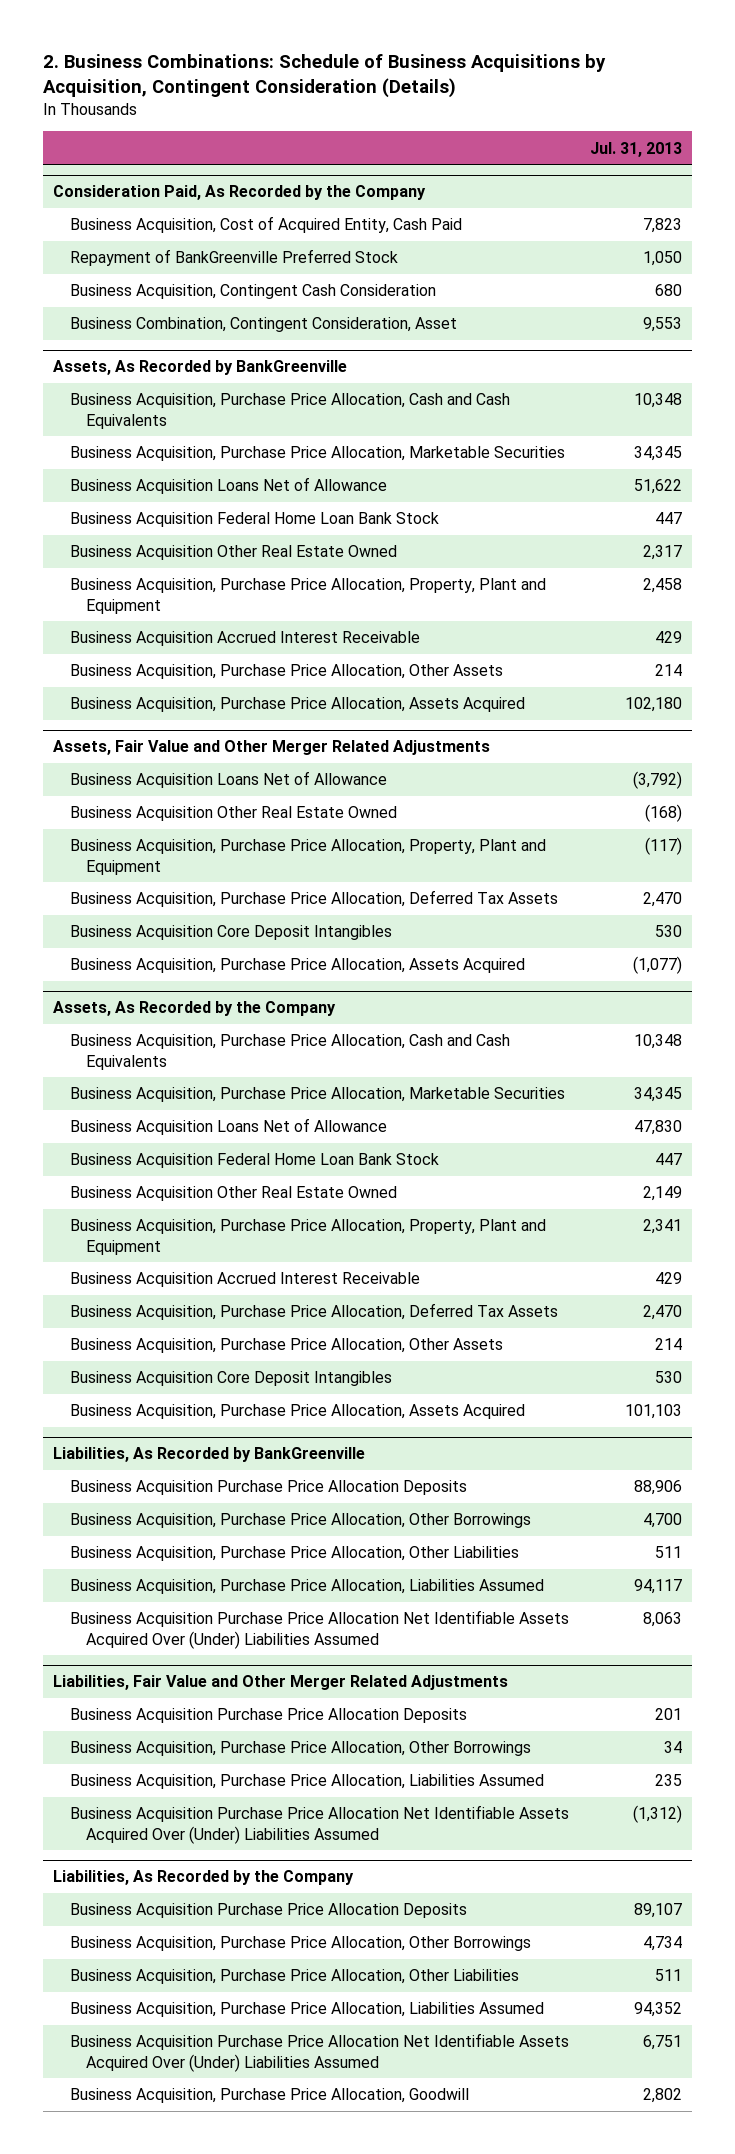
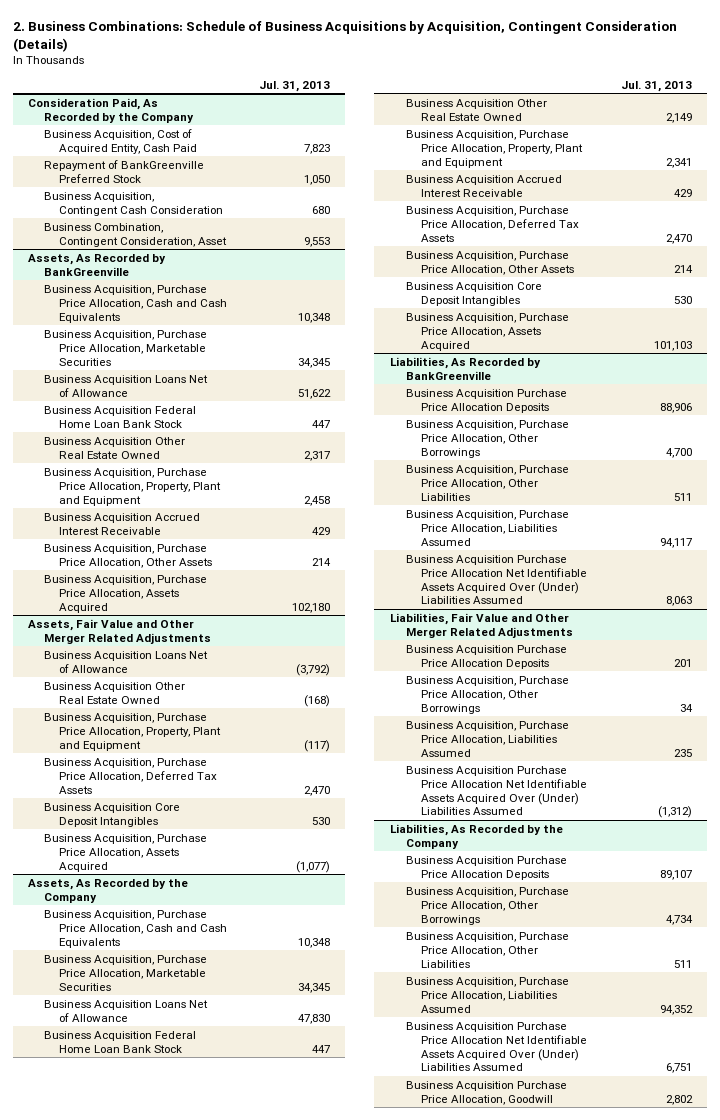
[69,2088,469,2104] Business Acquisition, Purchase Price Allocation, Goodwill -> [405,1080,567,1105] Business Acquisition Purchase Price Allocation, Goodwill

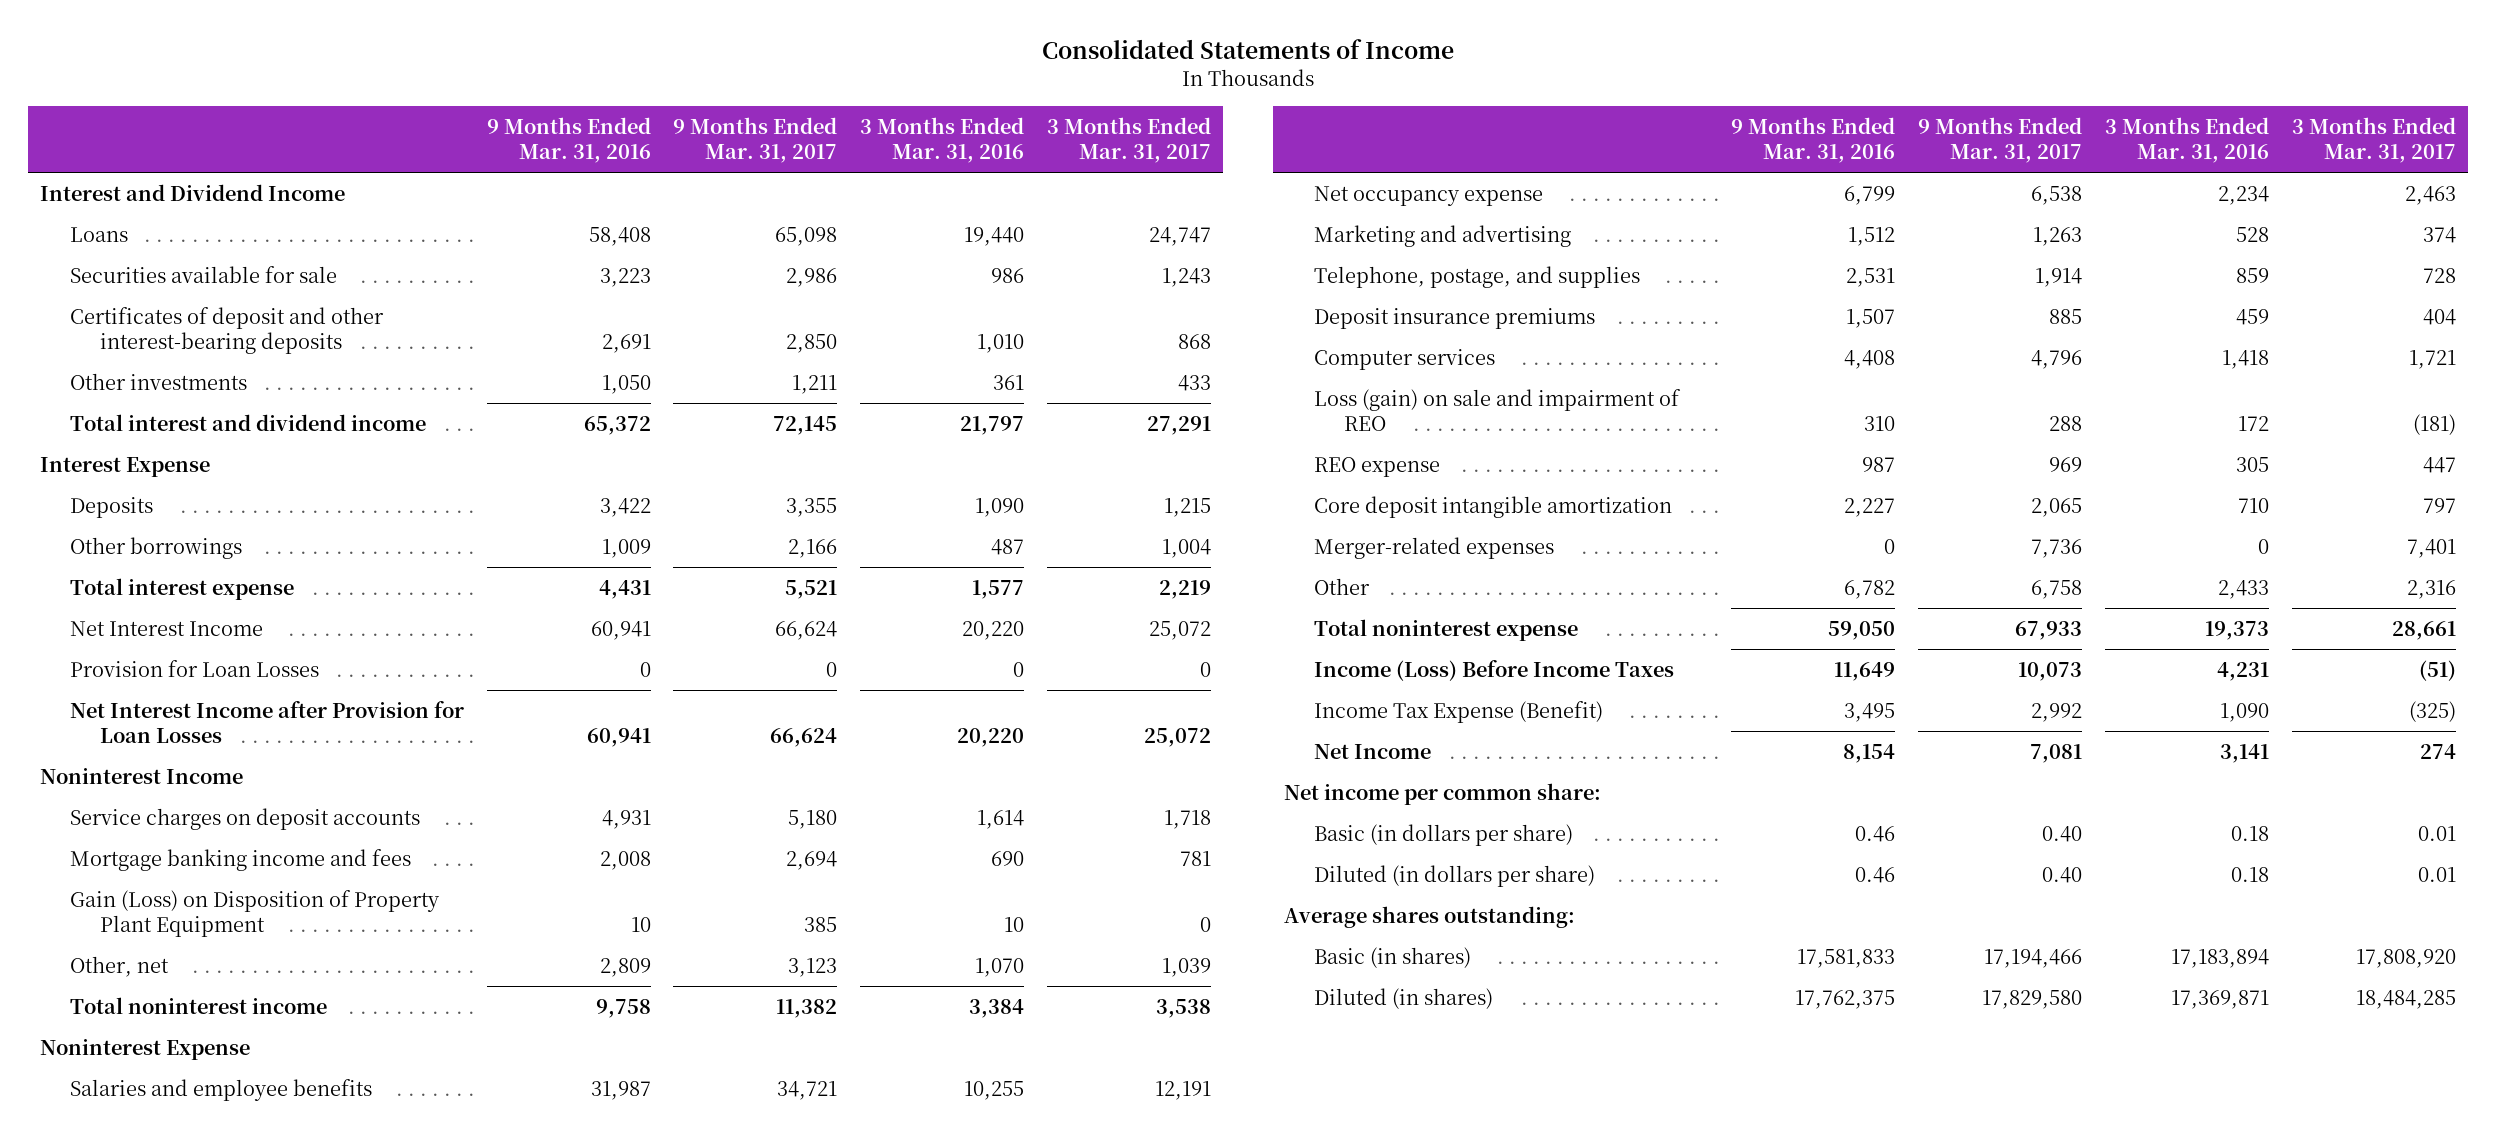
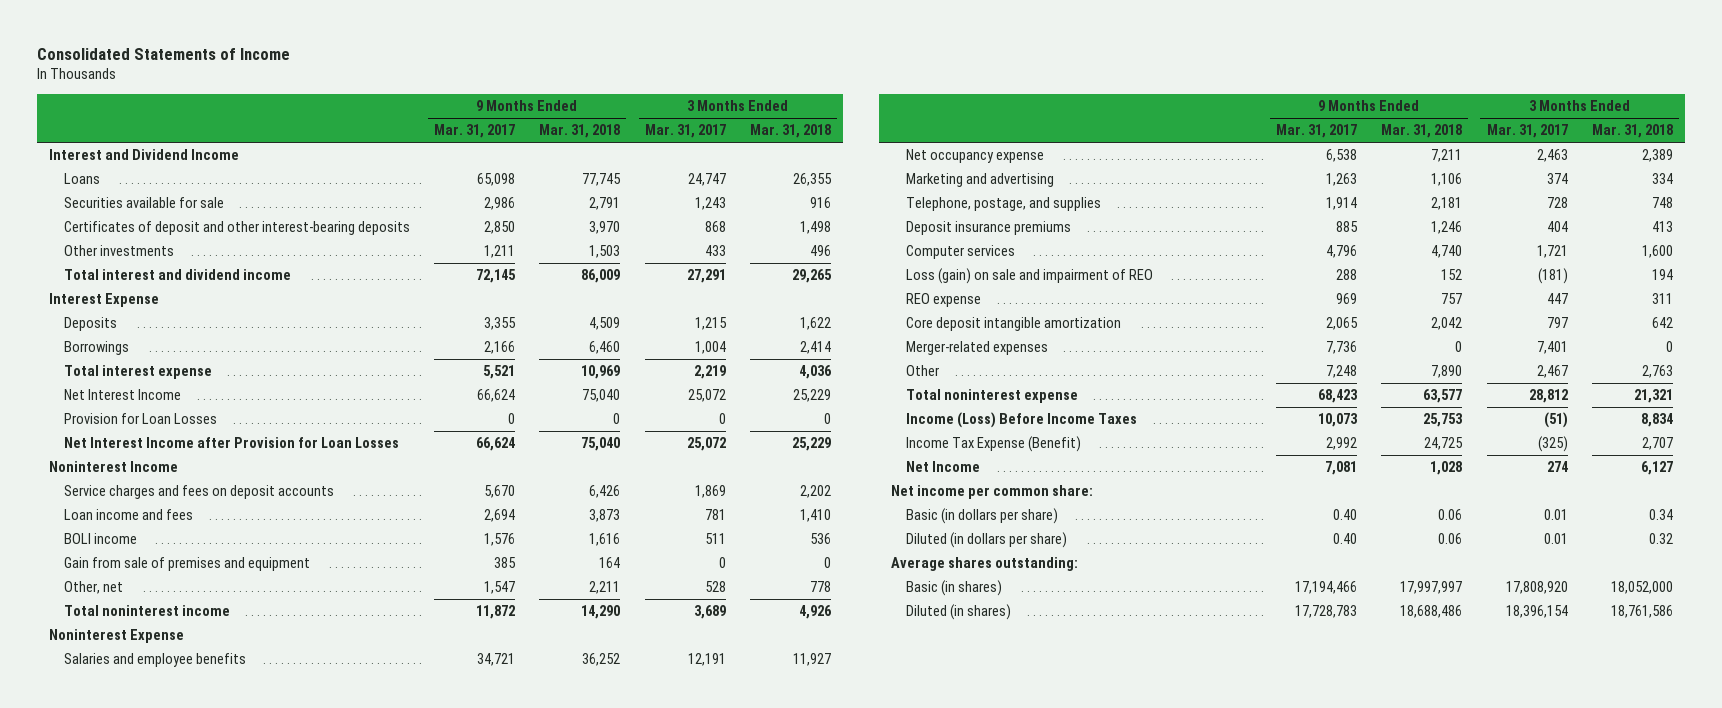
[486,116,651,164] 9 Months Ended Mar. 31, 2016 -> none
[860,116,1025,164] 3 Months Ended Mar. 31, 2016 -> none
none -> [539,124,621,139] Mar. 31, 2018
none -> [749,124,831,139] Mar. 31, 2018
[69,536,242,559] Other borrowings -> [64,341,130,356] Borrowings
[69,807,420,830] Service charges on deposit accounts -> [64,485,335,500] Service charges and fees on deposit accounts
[788,809,838,829] 5,180 -> [484,485,516,499] 5,670
[1164,809,1212,829] 1,718 -> [694,485,726,499] 1,869
[69,848,411,871] Mortgage banking income and fees -> [64,509,194,521] Loan income and fees
none -> [64,533,138,545] BOLI income
[69,889,440,937] Gain (Loss) on Disposition of Property Plant Equipment -> [64,557,311,572] Gain from sale of premises and equipment
[788,957,838,977] 3,123 -> [484,581,516,595] 1,547
[1162,957,1212,977] 1,039 -> [704,581,726,593] 528
[776,998,838,1018] 11,382 -> [476,605,516,620] 11,872
[1156,998,1212,1018] 3,538 -> [693,605,726,620] 3,689
[2031,579,2083,599] 6,758 -> [1326,365,1358,379] 7,248
[2407,579,2457,599] 2,316 -> [1536,365,1568,379] 2,467
[2015,620,2083,640] 67,933 -> [1318,389,1359,404] 68,423
[2392,620,2457,640] 28,661 -> [1528,389,1568,404] 28,812
[1982,989,2083,1009] 17,829,580 -> [1295,605,1358,619] 17,728,783
[2356,989,2457,1009] 18,484,285 -> [1505,605,1568,619] 18,396,154

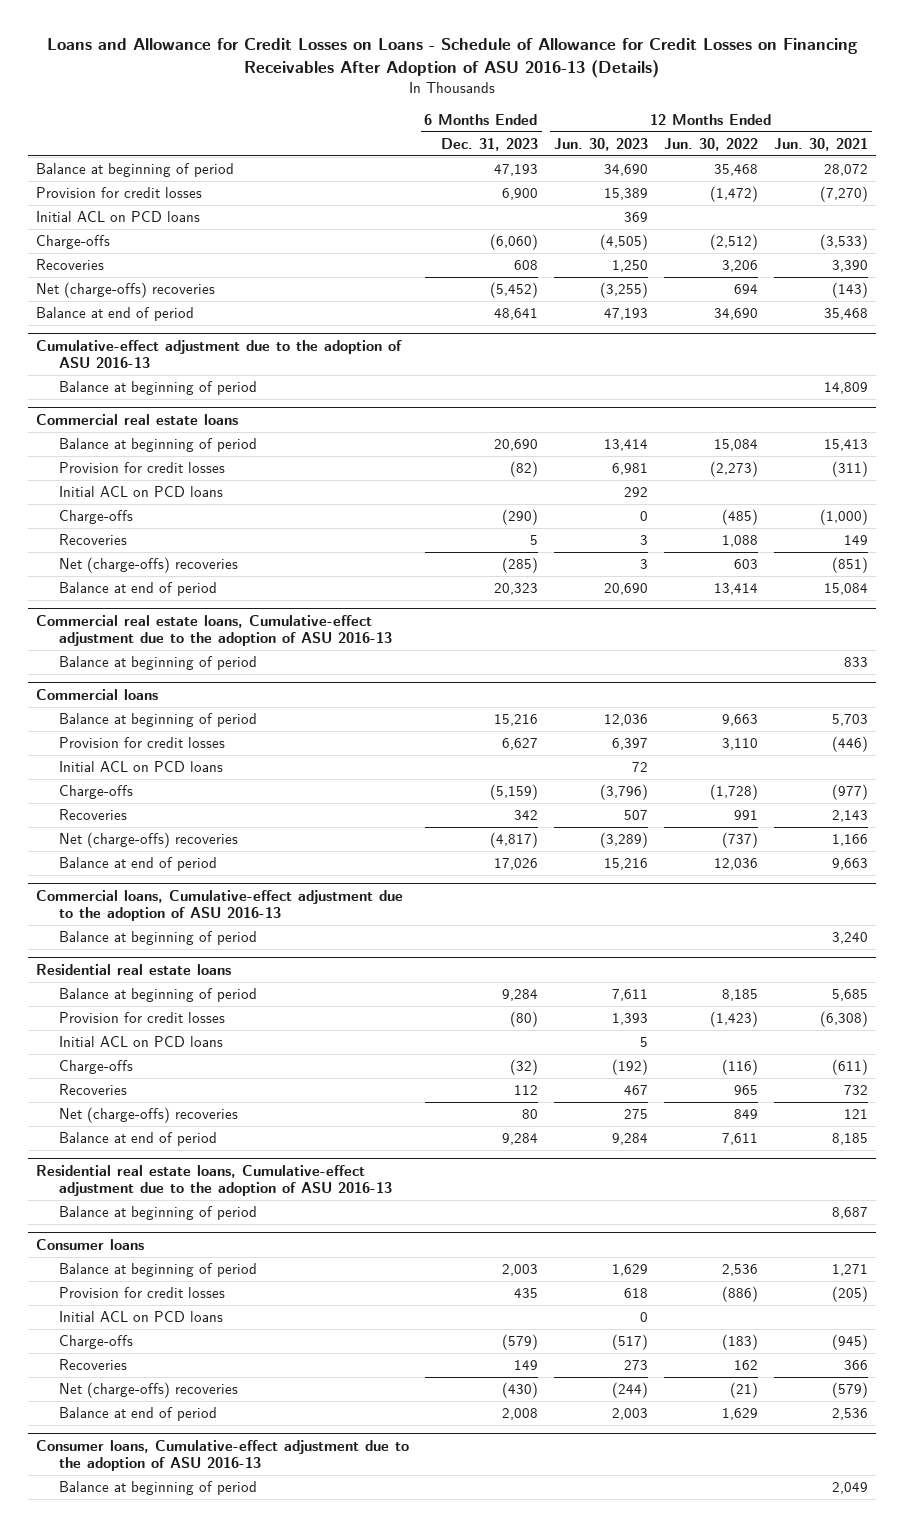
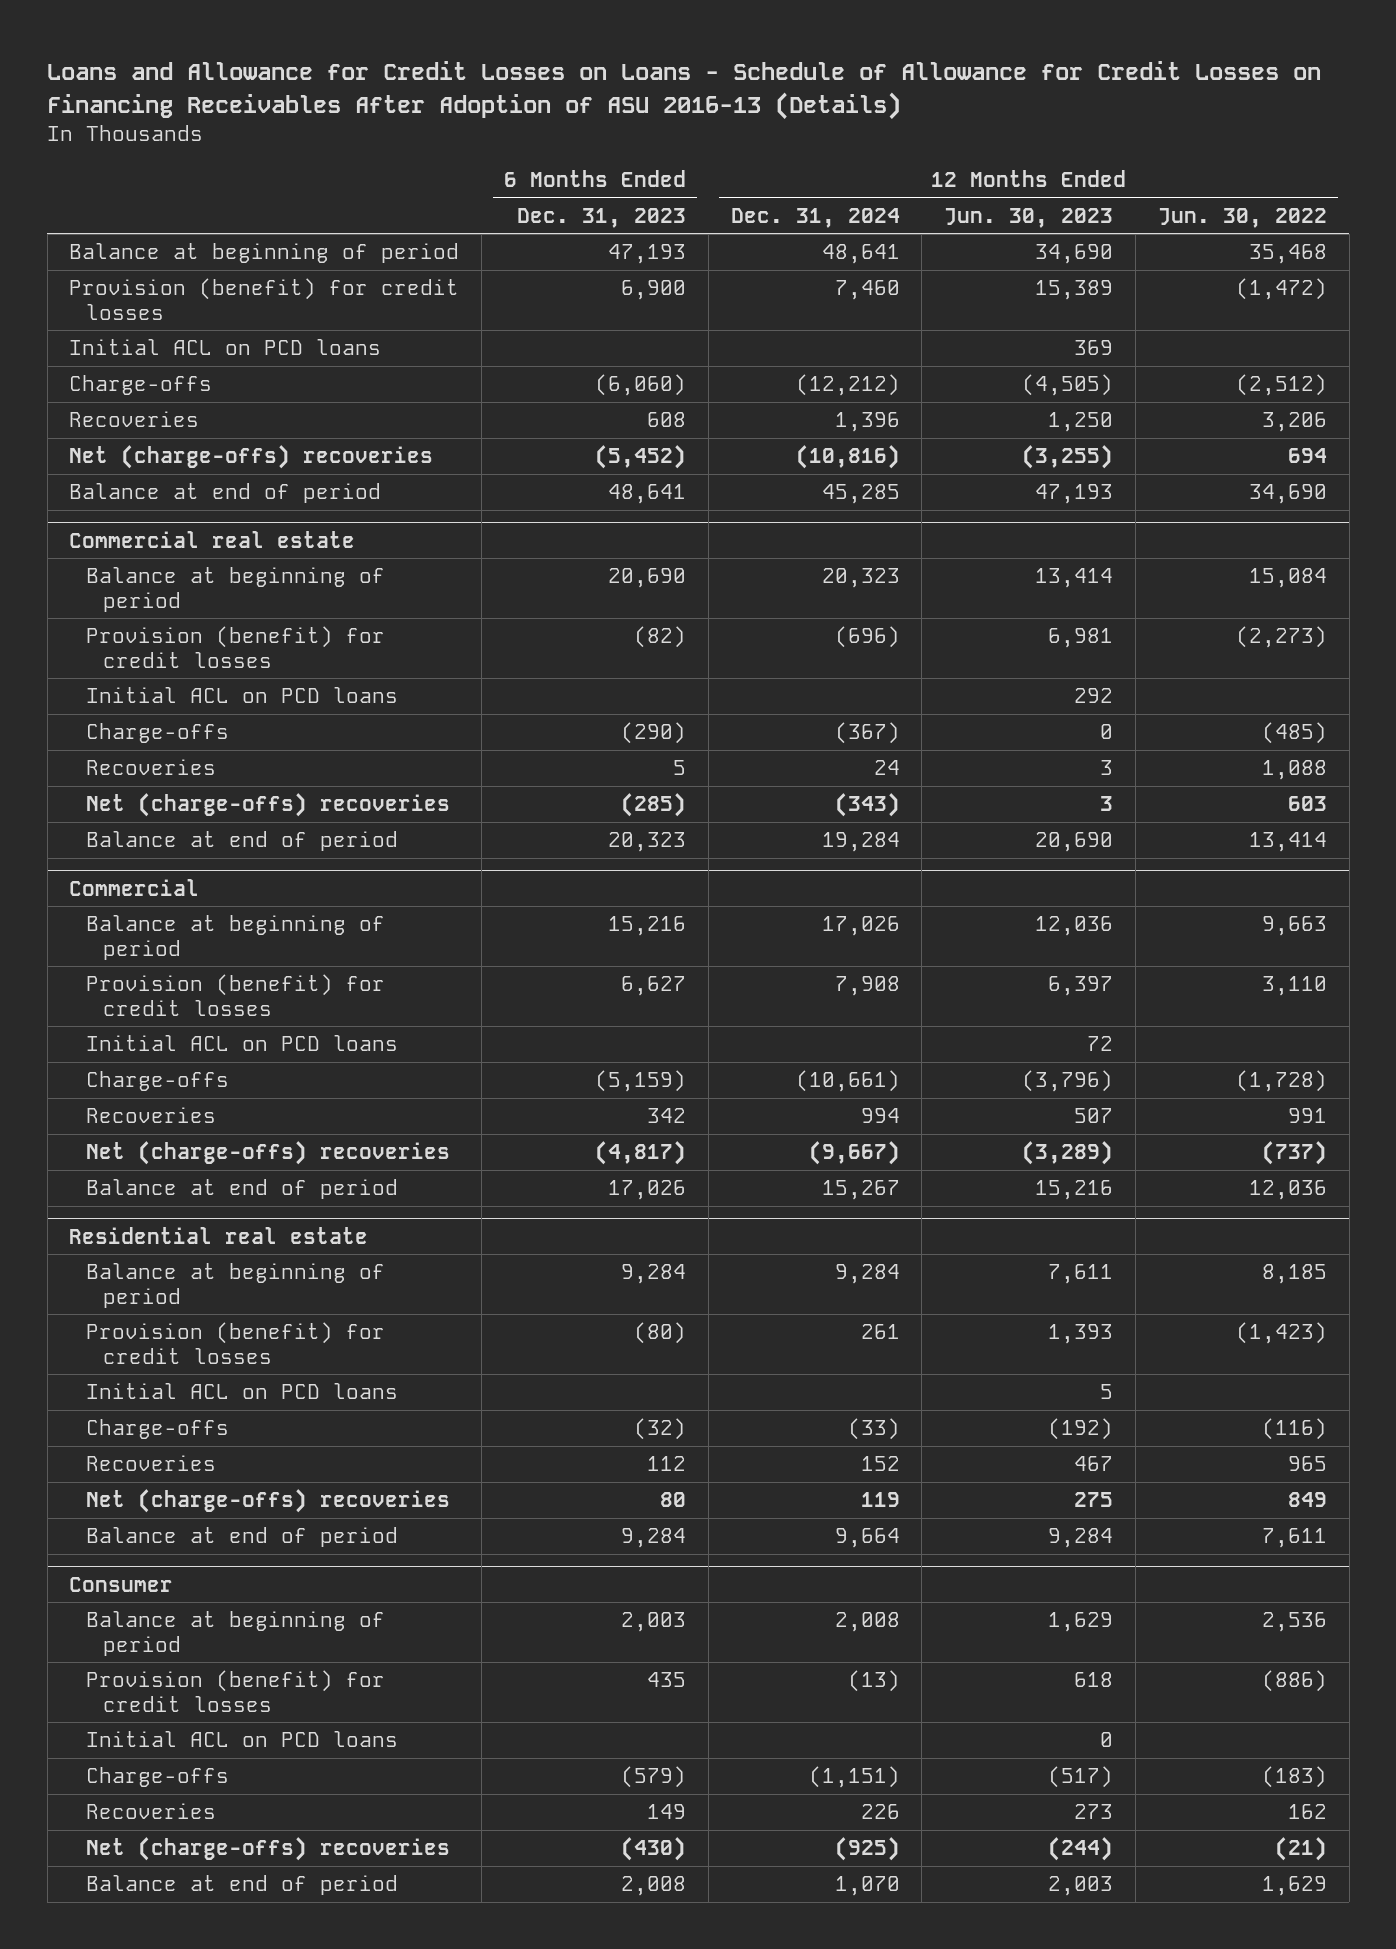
[774,137,869,151] Jun. 30, 2021 -> none
none -> [730,207,900,228] Dec. 31, 2024
[35,187,202,199] Provision for credit losses -> [69,278,460,320] Provision (benefit) for credit losses
[35,339,402,368] Cumulative-effect adjustment due to the adoption of ASU 2016-13 -> none
[59,381,258,396] Balance at beginning of period -> none
[35,413,238,425] Commercial real estate loans -> [69,530,356,548] Commercial real estate
[59,462,226,474] Provision for credit losses -> [86,626,386,668] Provision (benefit) for credit losses
[35,614,393,646] Commercial real estate loans, Cumulative-effect adjustment due to the adoption of ASU 2016-13 -> none
[59,656,258,671] Balance at beginning of period -> none
[35,688,158,700] Commercial loans -> [69,878,200,896] Commercial
[59,737,226,749] Provision for credit losses -> [86,974,386,1016] Provision (benefit) for credit losses
[35,889,403,921] Commercial loans, Cumulative-effect adjustment due to the adoption of ASU 2016-13 -> none
[59,931,258,946] Balance at beginning of period -> none
[35,963,231,975] Residential real estate loans -> [69,1226,369,1244] Residential real estate
[59,1012,226,1024] Provision for credit losses -> [86,1322,386,1364] Provision (benefit) for credit losses
[35,1164,393,1196] Residential real estate loans, Cumulative-effect adjustment due to the adoption of ASU 2016-13 -> none
[59,1206,258,1221] Balance at beginning of period -> none
[35,1238,144,1250] Consumer loans -> [69,1576,174,1592] Consumer
[59,1287,226,1299] Provision for credit losses -> [86,1670,386,1712] Provision (benefit) for credit losses
[35,1439,409,1471] Consumer loans, Cumulative-effect adjustment due to the adoption of ASU 2016-13 -> none
[59,1481,258,1496] Balance at beginning of period -> none

